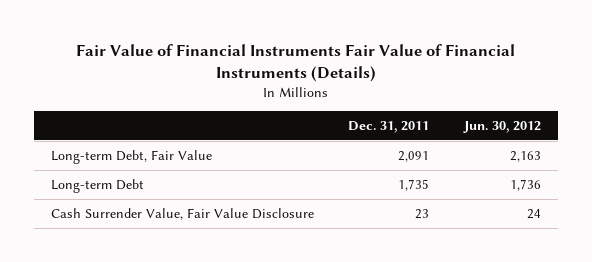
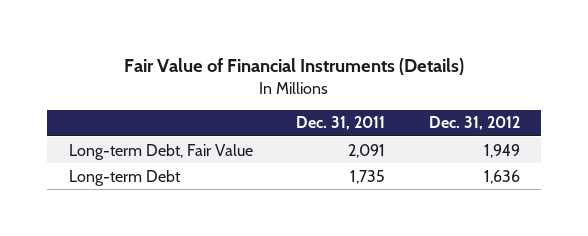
[75,43,515,82] Fair Value of Financial Instruments Fair Value of Financial Instruments (Details) -> [124,58,465,76] Fair Value of Financial Instruments (Details)
[462,120,541,133] Jun. 30, 2012 -> none
none -> [428,116,520,131] Dec. 31, 2012
[50,207,314,220] Cash Surrender Value, Fair Value Disclosure -> none

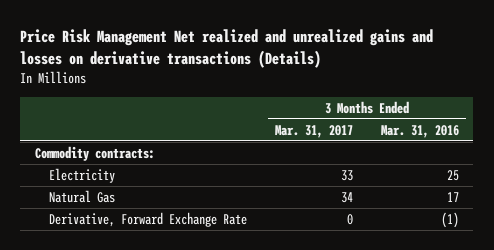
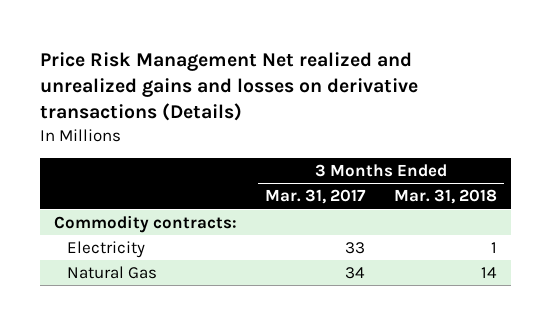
[381,124,460,138] Mar. 31, 2016 -> none
none -> [393,189,497,205] Mar. 31, 2018
[48,211,247,227] Derivative, Forward Exchange Rate -> none

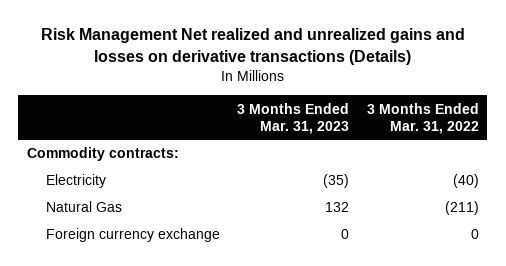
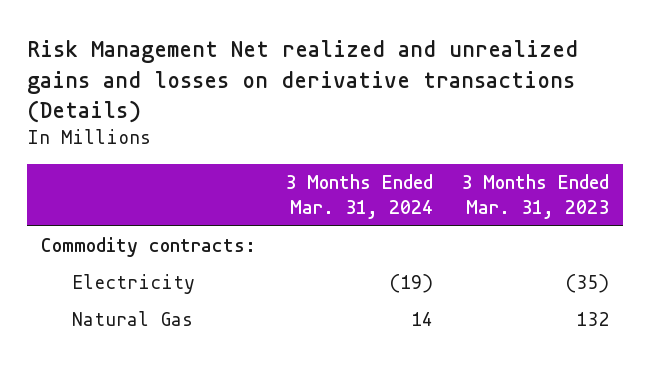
[366,102,479,134] 3 Months Ended Mar. 31, 2022 -> none
none -> [284,174,433,220] 3 Months Ended Mar. 31, 2024
[45,228,220,243] Foreign currency exchange -> none

